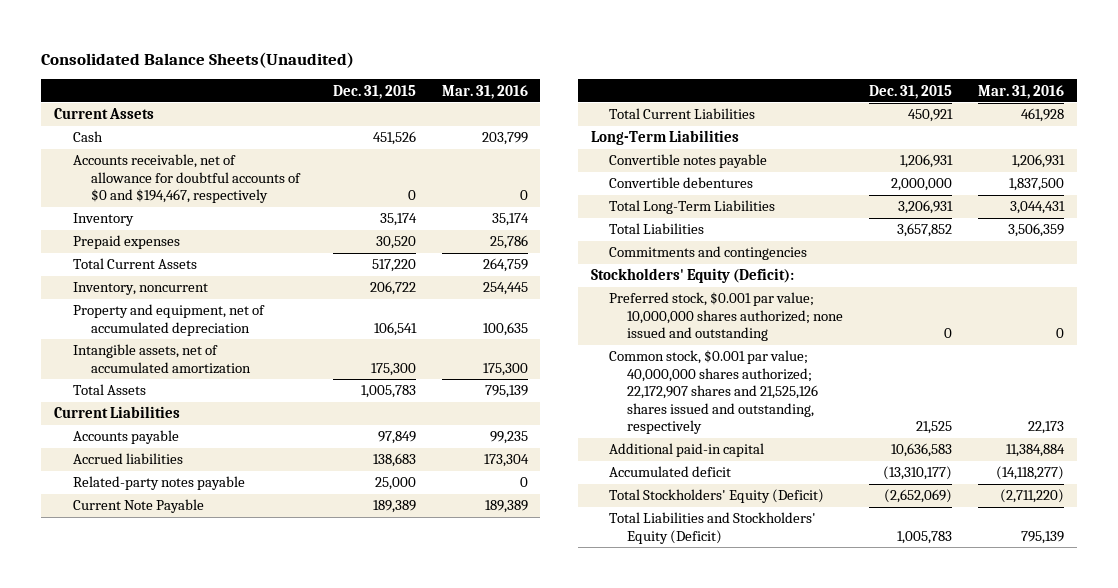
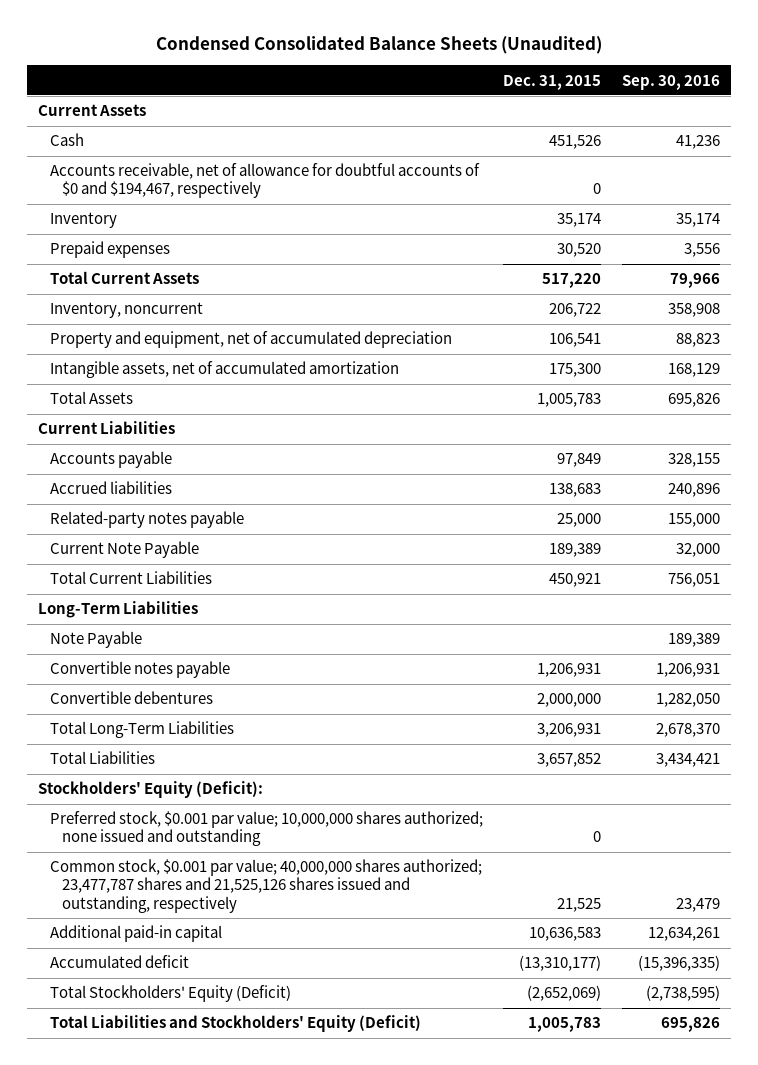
[41,51,355,68] Consolidated Balance Sheets(Unaudited) -> [156,36,603,55] Condensed Consolidated Balance Sheets (Unaudited)
[441,84,528,99] Mar. 31, 2016 -> none
none -> [622,74,721,90] Sep. 30, 2016
none -> [49,631,142,649] Note Payable
[608,246,807,261] Commitments and contingencies -> none
[608,350,819,435] Common stock, $0.001 par value; 40,000,000 shares authorized; 22,172,907 shares and 21,525,126 shares issued and outstanding, respectively -> [49,859,482,913] Common stock, $0.001 par value; 40,000,000 shares authorized; 23,477,787 shares and 21,525,126 shares issued and outstanding, respectively

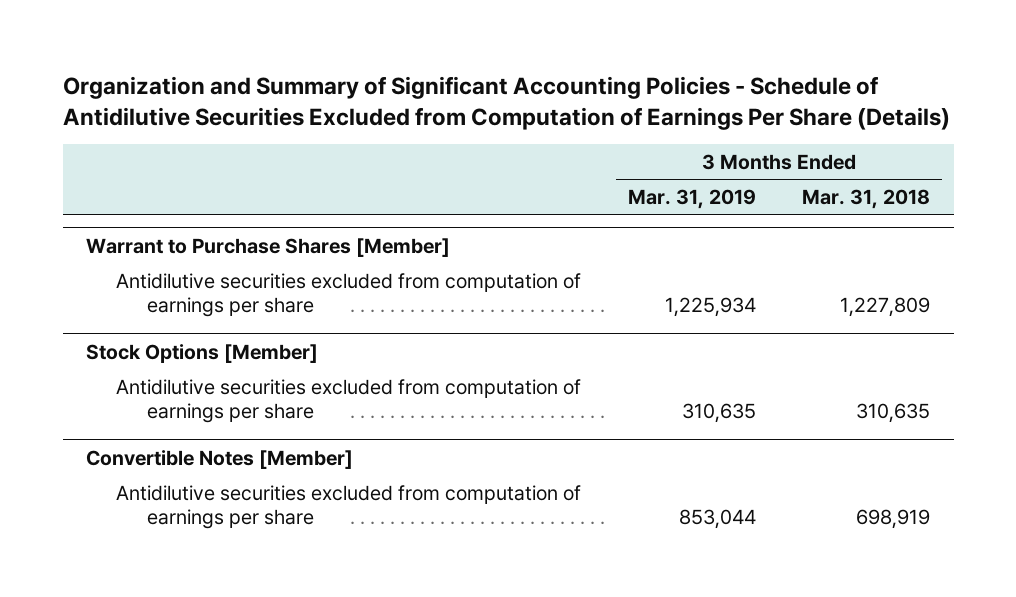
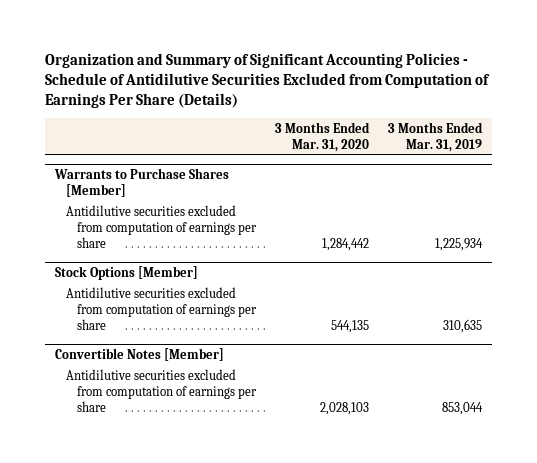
[802,189,931,210] Mar. 31, 2018 -> none
none -> [275,121,371,152] 3 Months Ended Mar. 31, 2020
[85,237,450,257] Warrant to Purchase Shares [Member] -> [53,167,229,198] Warrants to Purchase Shares [Member]

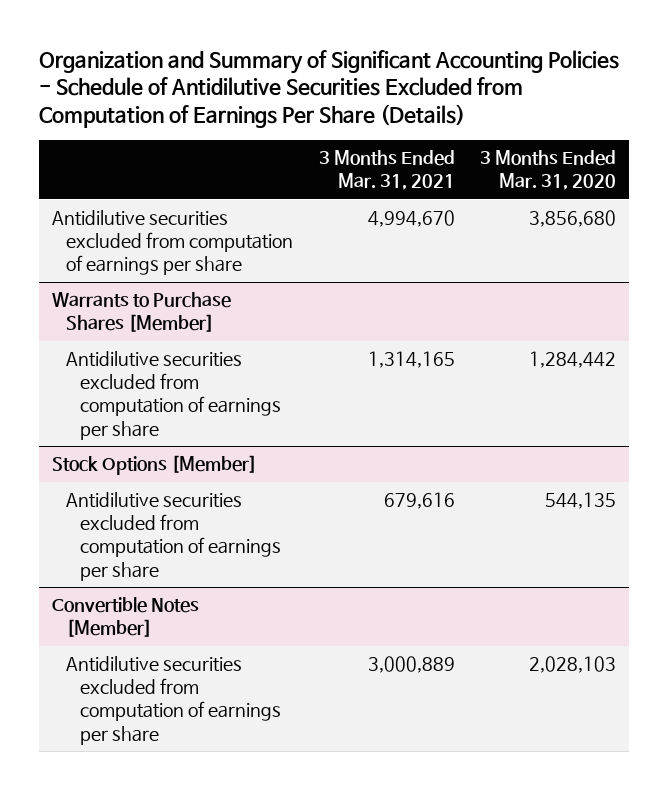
[388,121,484,152] 3 Months Ended Mar. 31, 2019 -> none
none -> [318,150,455,191] 3 Months Ended Mar. 31, 2021
none -> [51,210,293,276] Antidilutive securities excluded from computation of earnings per share

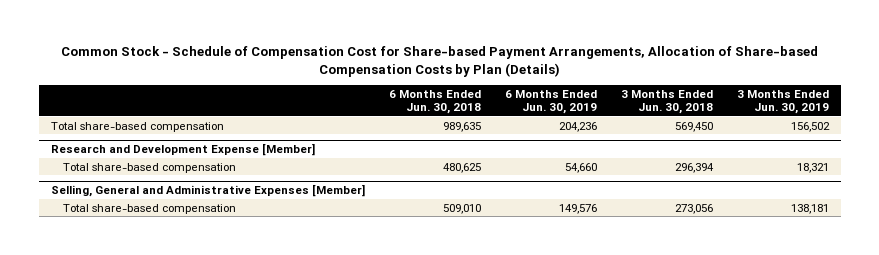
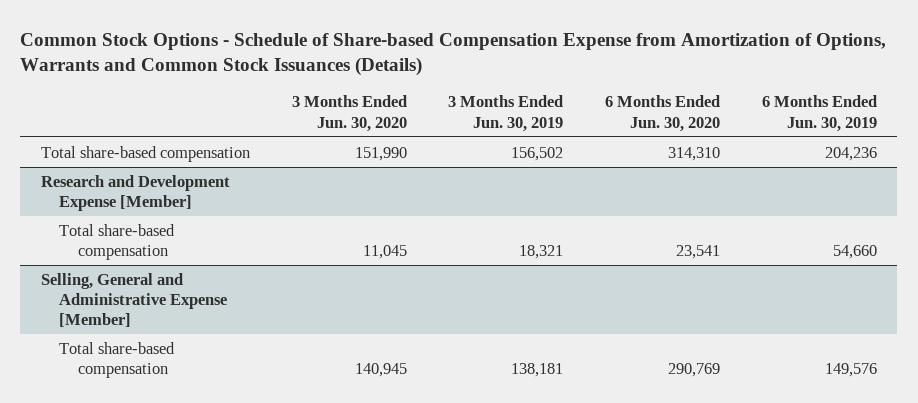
[60,46,818,77] Common Stock - Schedule of Compensation Cost for Share-based Payment Arrangements, Allocation of Share-based Compensation Costs by Plan (Details) -> [20,32,887,77] Common Stock Options - Schedule of Share-based Compensation Expense from Amortization of Options, Warrants and Common Stock Issuances (Details)
[388,89,481,115] 6 Months Ended Jun. 30, 2018 -> none
[620,89,713,115] 3 Months Ended Jun. 30, 2018 -> none
none -> [291,95,407,132] 3 Months Ended Jun. 30, 2020
none -> [604,95,720,132] 6 Months Ended Jun. 30, 2020
[50,184,365,198] Selling, General and Administrative Expenses [Member] -> [41,272,228,328] Selling, General and Administrative Expense [Member]

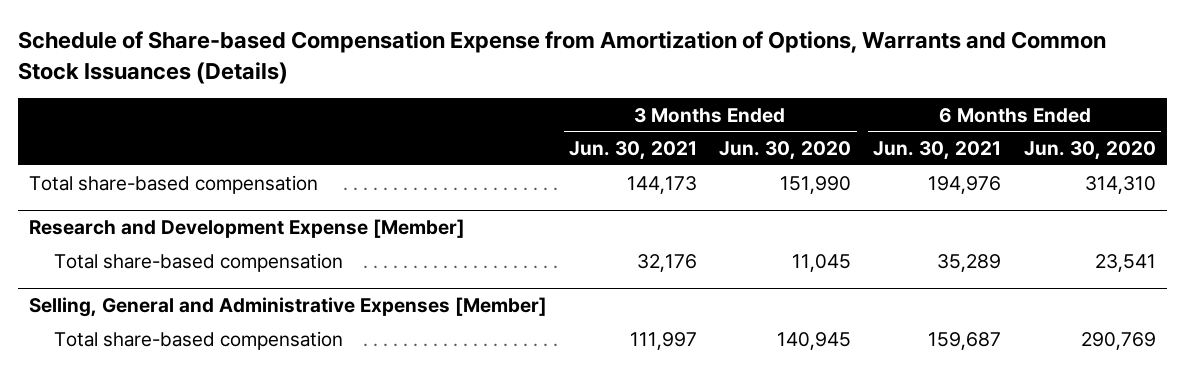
[20,32,887,77] Common Stock Options - Schedule of Share-based Compensation Expense from Amortization of Options, Warrants and Common Stock Issuances (Details) -> [17,31,1106,84] Schedule of Share-based Compensation Expense from Amortization of Options, Warrants and Common Stock Issuances (Details)
[448,95,564,132] 3 Months Ended Jun. 30, 2019 -> none
[761,95,877,132] 6 Months Ended Jun. 30, 2019 -> none
none -> [569,141,698,161] Jun. 30, 2021
none -> [873,141,1002,161] Jun. 30, 2021
[41,272,228,328] Selling, General and Administrative Expense [Member] -> [29,297,548,318] Selling, General and Administrative Expenses [Member]

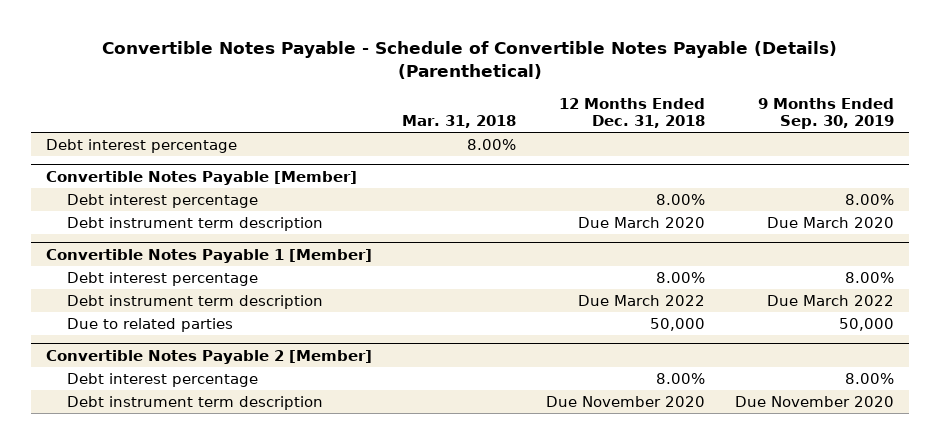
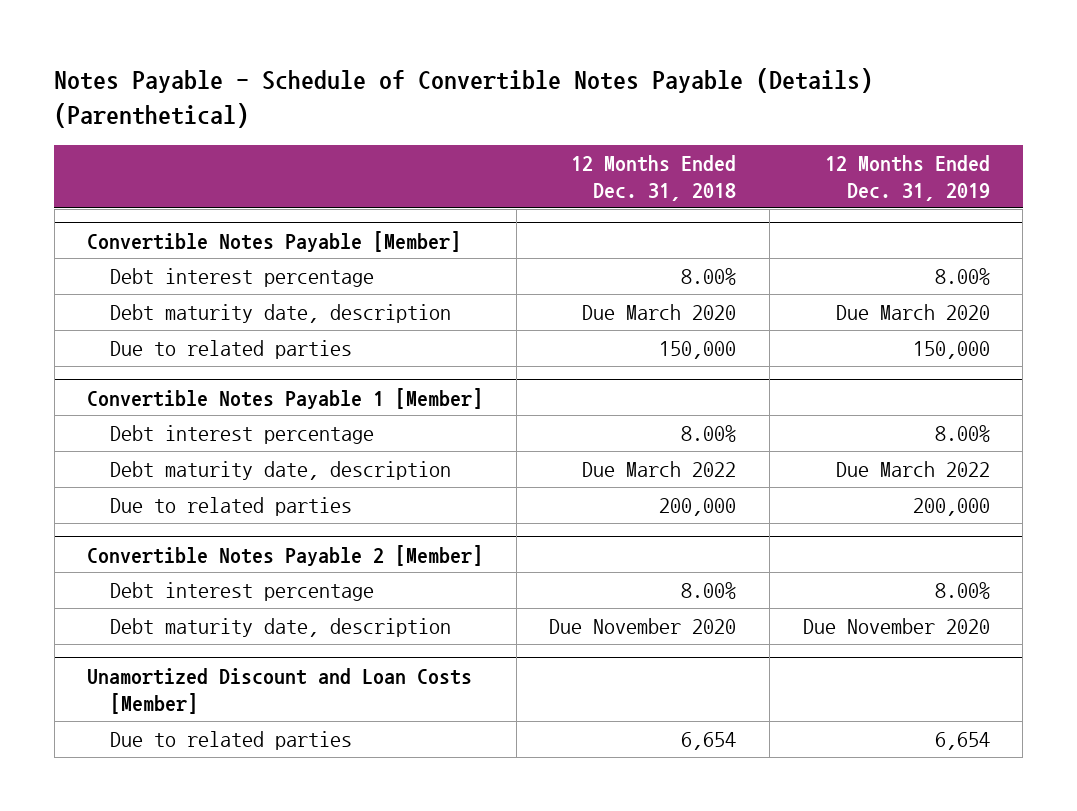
[101,40,837,79] Convertible Notes Payable - Schedule of Convertible Notes Payable (Details) (Parenthetical) -> [54,68,874,128] Notes Payable - Schedule of Convertible Notes Payable (Details) (Parenthetical)
[401,115,516,129] Mar. 31, 2018 -> none
[758,97,895,130] 9 Months Ended Sep. 30, 2019 -> none
none -> [824,154,990,202] 12 Months Ended Dec. 31, 2019
[45,138,237,153] Debt interest percentage -> none
[67,216,324,231] Debt instrument term description -> [110,303,452,323] Debt maturity date, description
none -> [110,339,353,359] Due to related parties
[67,294,324,309] Debt instrument term description -> [110,460,452,480] Debt maturity date, description
[650,317,706,331] 50,000 -> [659,497,737,516] 200,000
[67,395,324,410] Debt instrument term description -> [110,617,452,637] Debt maturity date, description
none -> [87,667,473,715] Unamortized Discount and Loan Costs [Member]
none -> [110,730,353,750] Due to related parties

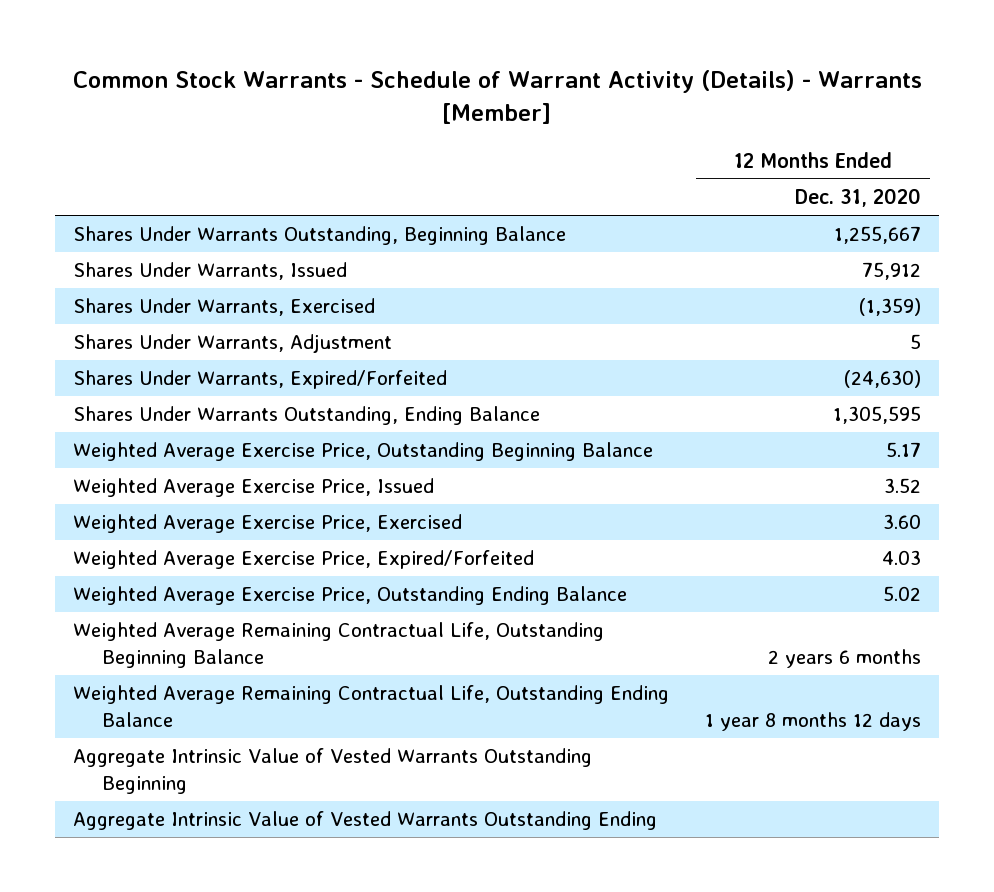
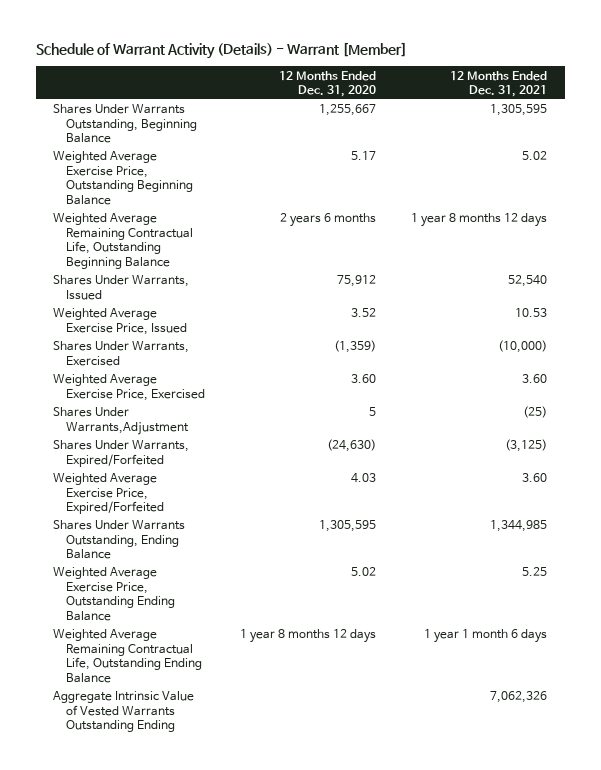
[73,69,923,124] Common Stock Warrants - Schedule of Warrant Activity (Details) - Warrants [Member] -> [35,42,407,60] Schedule of Warrant Activity (Details) - Warrant [Member]
none -> [450,70,548,97] 12 Months Ended Dec. 31, 2021
[72,334,392,354] Shares Under Warrants, Adjustment -> none
[72,622,604,668] Weighted Average Remaining Contractual Life, Outstanding Beginning Balance -> [53,213,193,269] Weighted Average Remaining Contractual Life, Outstanding Beginning Balance
[72,262,347,281] Shares Under Warrants, Issued -> [53,275,190,300] Shares Under Warrants, Issued
[72,298,375,317] Shares Under Warrants, Exercised -> [53,341,190,366] Shares Under Warrants, Exercised
none -> [53,407,189,435] Shares Under Warrants,Adjustment
[72,370,447,390] Shares Under Warrants, Expired/Forfeited -> [53,440,190,467] Shares Under Warrants, Expired/Forfeited
[72,406,540,426] Shares Under Warrants Outstanding, Ending Balance -> [53,520,186,560] Shares Under Warrants Outstanding, Ending Balance
[72,748,592,794] Aggregate Intrinsic Value of Vested Warrants Outstanding Beginning -> none

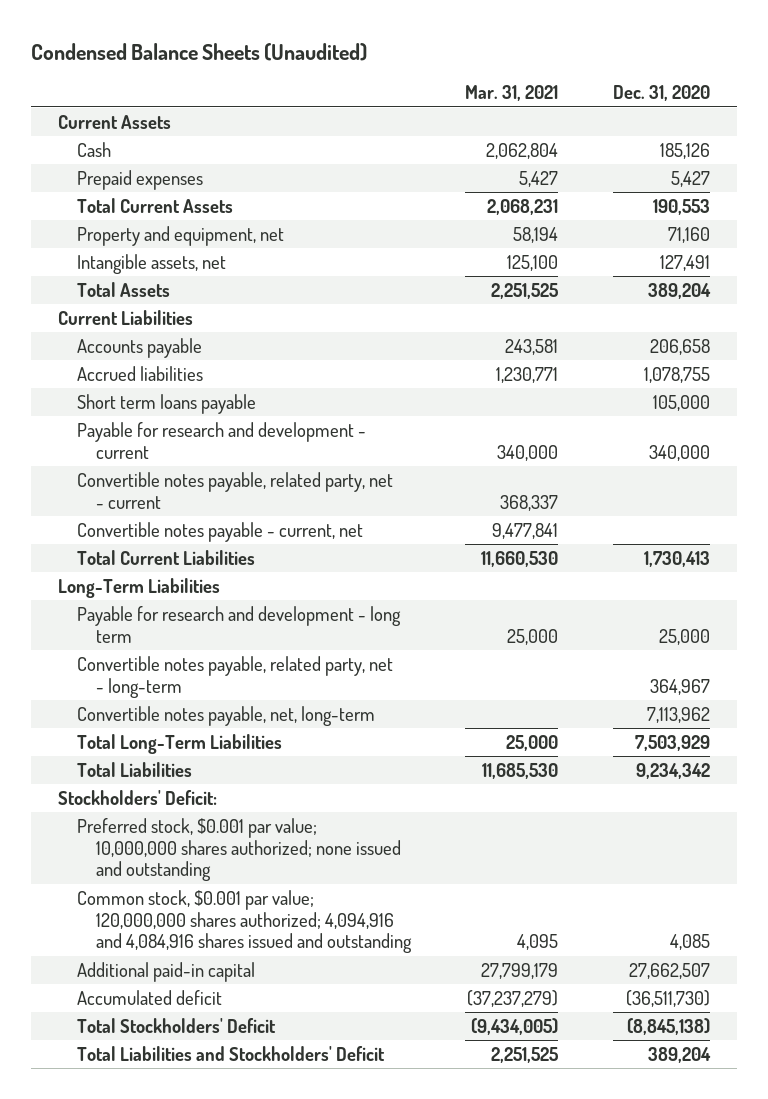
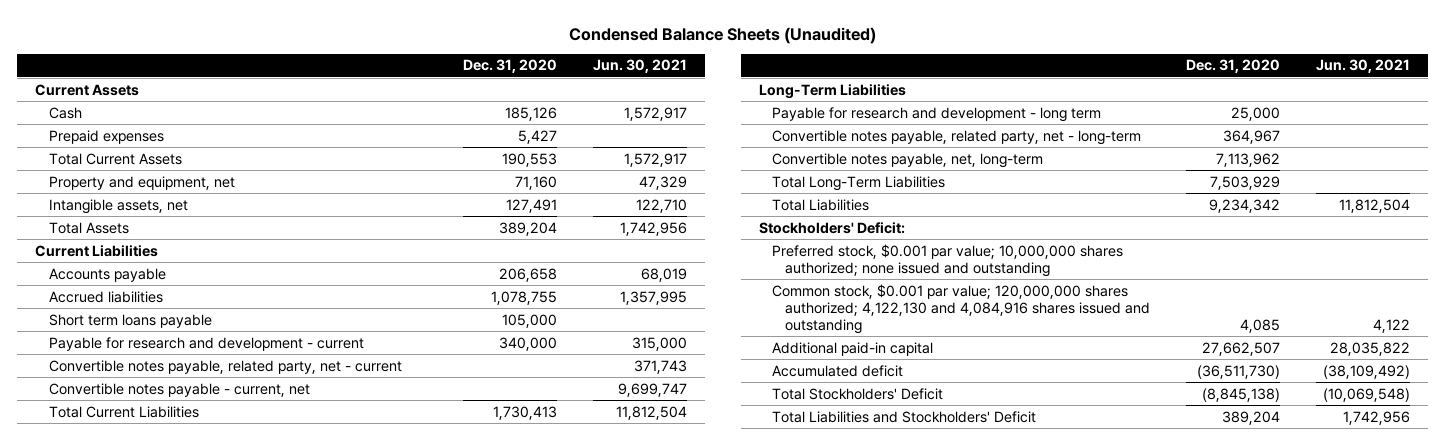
[465,85,559,102] Mar. 31, 2021 -> none
none -> [592,59,687,74] Jun. 30, 2021
[77,889,413,954] Common stock, $0.001 par value; 120,000,000 shares authorized; 4,094,916 and 4,084,916 shares issued and outstanding -> [772,283,1151,334] Common stock, $0.001 par value; 120,000,000 shares authorized; 4,122,130 and 4,084,916 shares issued and outstanding

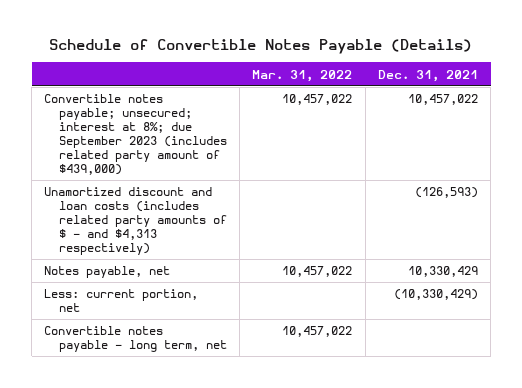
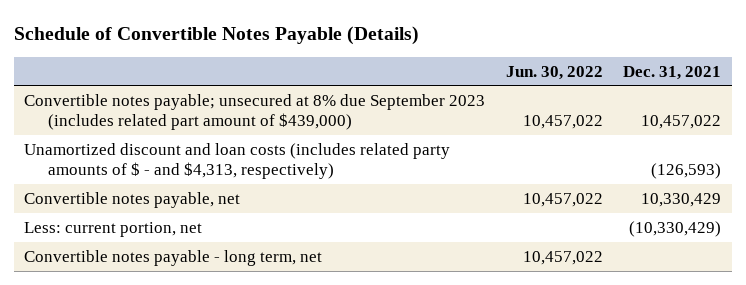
[252,69,353,82] Mar. 31, 2022 -> none
none -> [505,65,603,80] Jun. 30, 2022
[44,94,228,176] Convertible notes payable; unsecured; interest at 8%; due September 2023 (includes related party amount of $439,000) -> [24,93,486,131] Convertible notes payable; unsecured at 8% due September 2023 (includes related part amount of $439,000)
[44,187,228,256] Unamortized discount and loan costs (includes related party amounts of $ - and $4,313 respectively) -> [24,142,451,180] Unamortized discount and loan costs (includes related party amounts of $ - and $4,313, respectively)
[44,266,171,279] Notes payable, net -> [24,191,241,208] Convertible notes payable, net

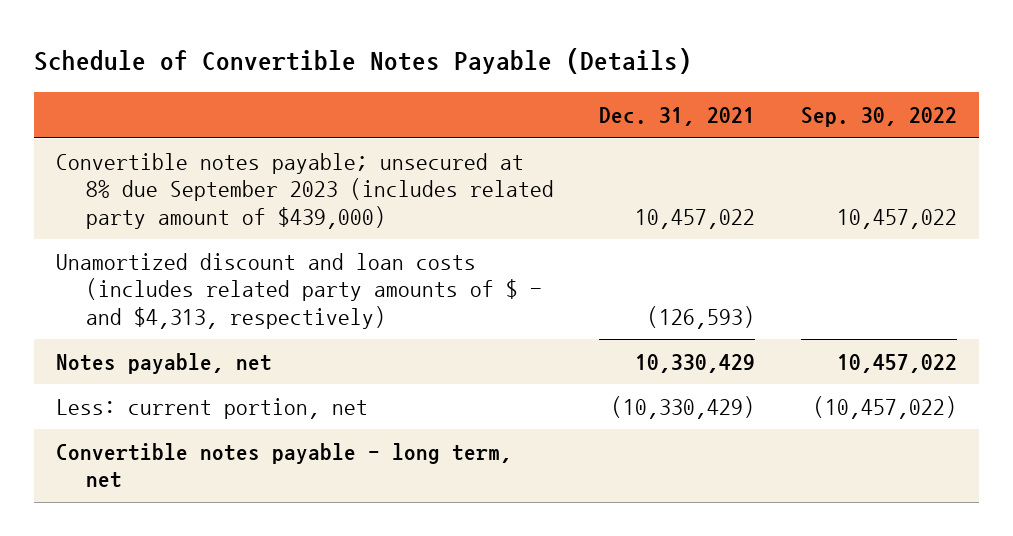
[505,65,603,80] Jun. 30, 2022 -> none
none -> [800,107,957,128] Sep. 30, 2022
[24,93,486,131] Convertible notes payable; unsecured at 8% due September 2023 (includes related part amount of $439,000) -> [56,153,555,229] Convertible notes payable; unsecured at 8% due September 2023 (includes related party amount of $439,000)
[24,191,241,208] Convertible notes payable, net -> [56,353,273,375] Notes payable, net

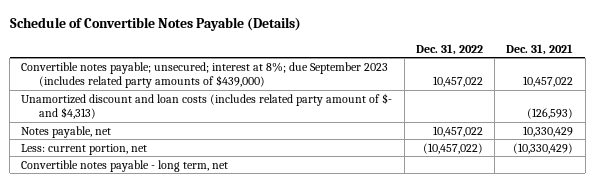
[800,107,957,128] Sep. 30, 2022 -> none
none -> [415,43,483,55] Dec. 31, 2022
[56,153,555,229] Convertible notes payable; unsecured at 8% due September 2023 (includes related party amount of $439,000) -> [21,61,389,89] Convertible notes payable; unsecured; interest at 8%; due September 2023 (includes related party amounts of $439,000)
[56,253,543,329] Unamortized discount and loan costs (includes related party amounts of $ - and $4,313, respectively) -> [21,92,393,120] Unamortized discount and loan costs (includes related party amount of $- and $4,313)

